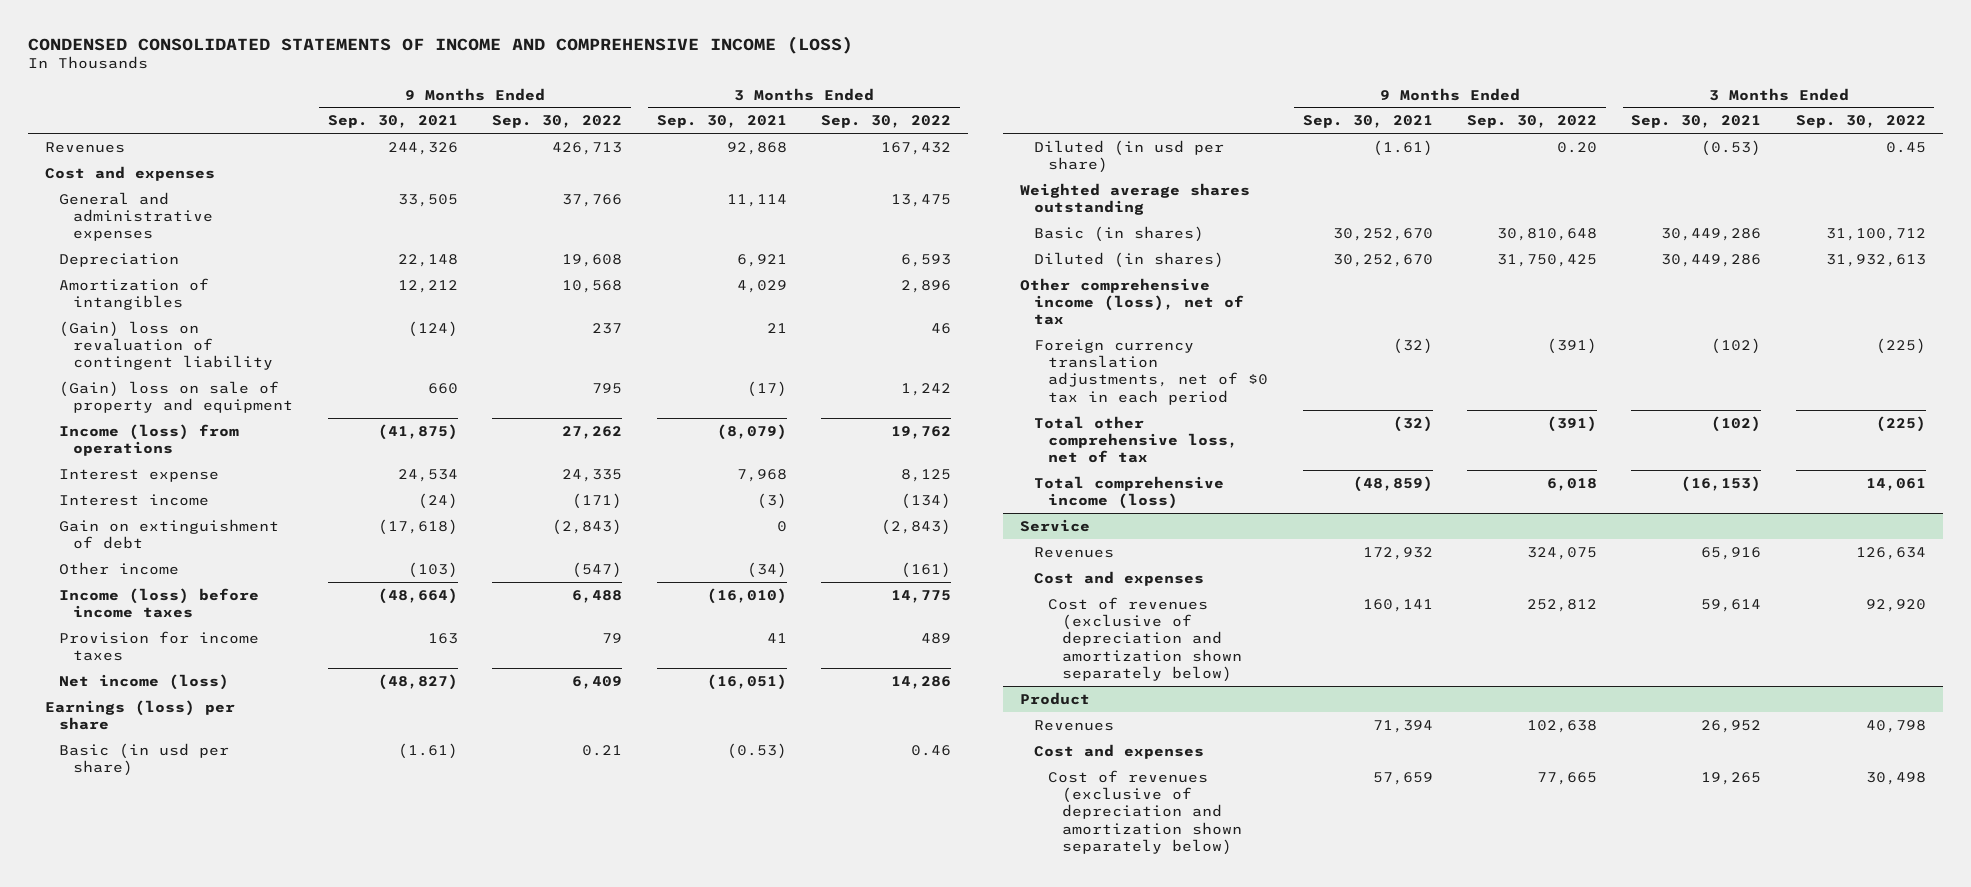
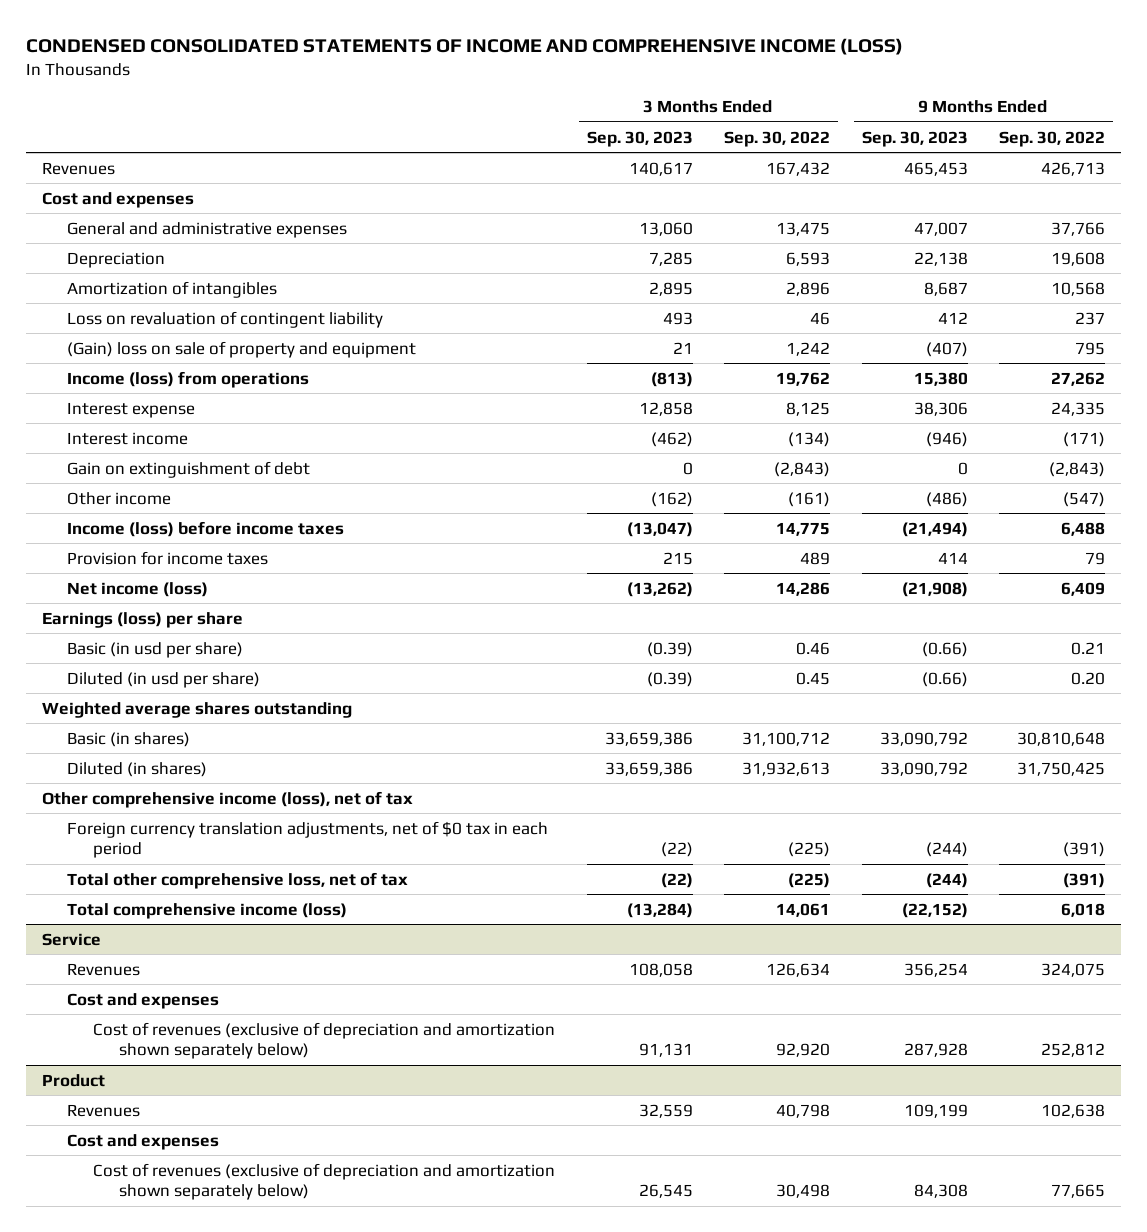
[327,115,458,129] Sep. 30, 2021 -> none
[656,115,787,129] Sep. 30, 2021 -> none
none -> [586,130,693,147] Sep. 30, 2023
none -> [861,130,968,147] Sep. 30, 2023
[59,320,274,371] (Gain) loss on revaluation of contingent liability -> [67,310,384,328] Loss on revaluation of contingent liability

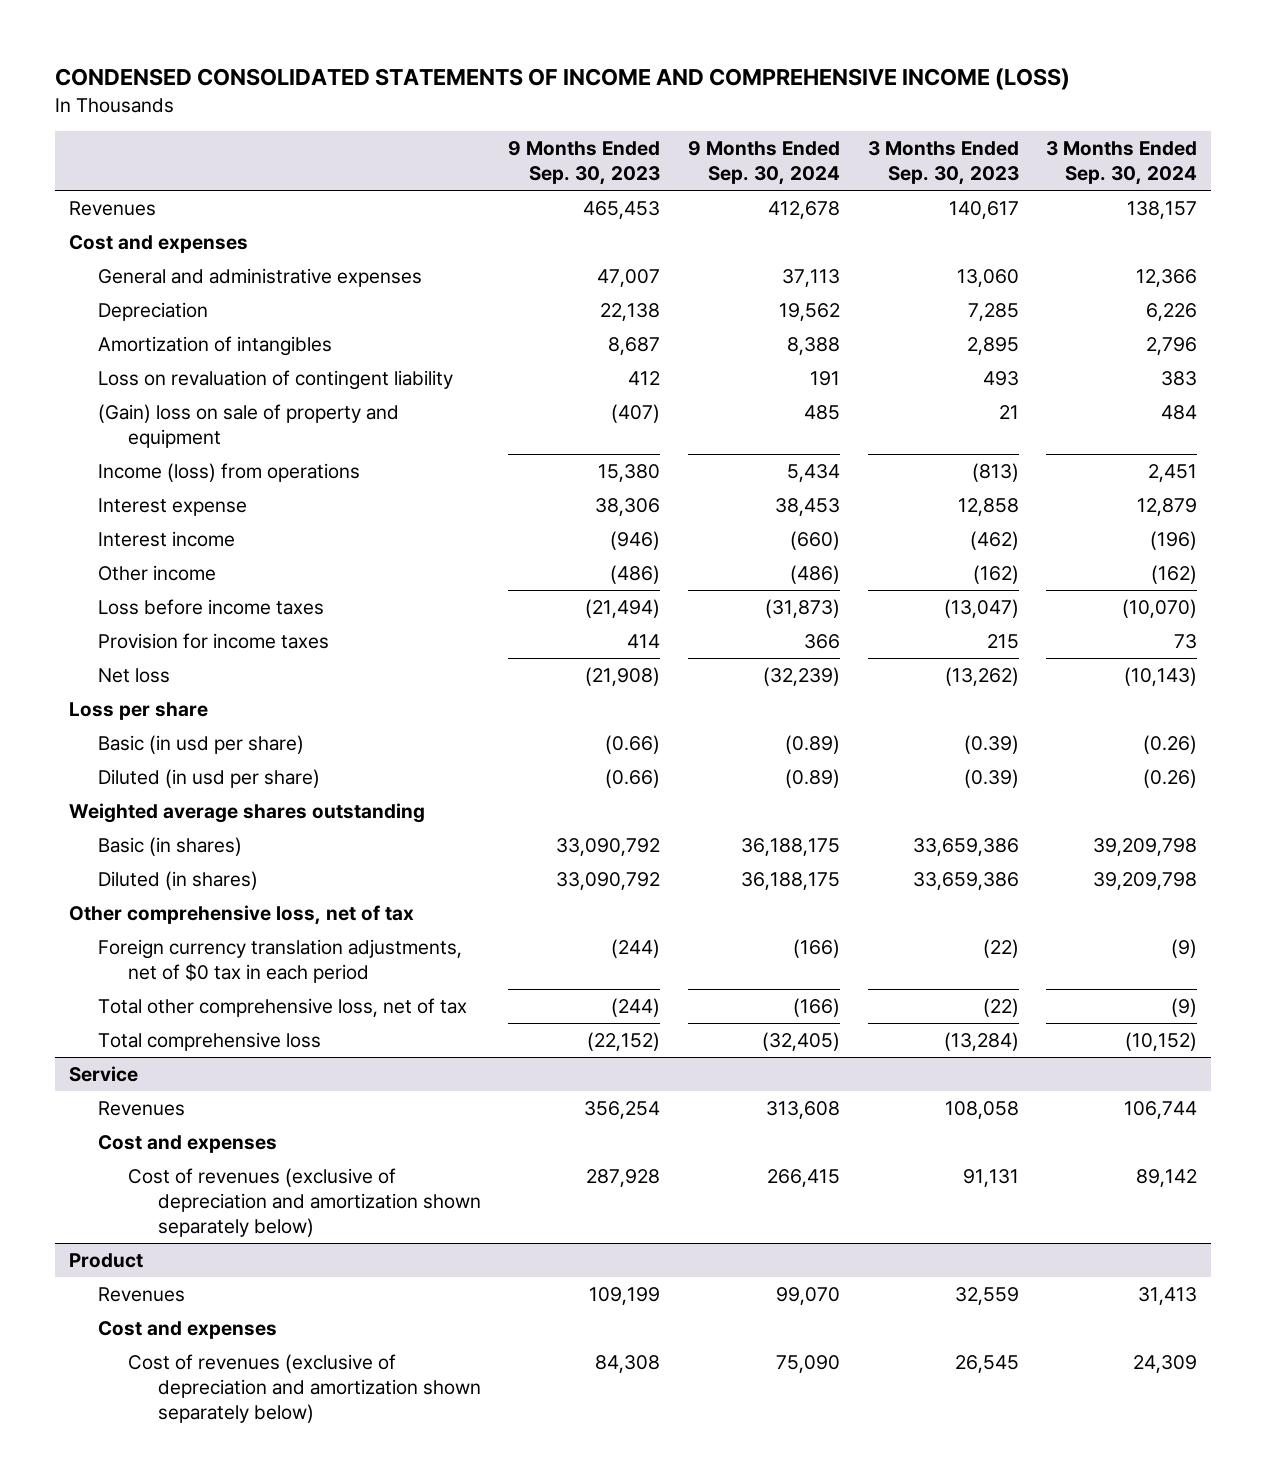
[724,130,831,147] Sep. 30, 2022 -> none
[999,130,1106,147] Sep. 30, 2022 -> none
none -> [688,140,841,186] 9 Months Ended Sep. 30, 2024
none -> [1046,140,1198,186] 3 Months Ended Sep. 30, 2024
[67,460,311,478] Gain on extinguishment of debt -> none
[67,520,345,537] Income (loss) before income taxes -> [98,598,325,615] Loss before income taxes
[67,581,209,597] Net income (loss) -> [98,667,171,683] Net loss
[41,611,243,628] Earnings (loss) per share -> [68,701,208,720] Loss per share
[41,790,413,808] Other comprehensive income (loss), net of tax -> [68,904,414,925] Other comprehensive loss, net of tax
[67,902,348,919] Total comprehensive income (loss) -> [98,1031,322,1051] Total comprehensive loss

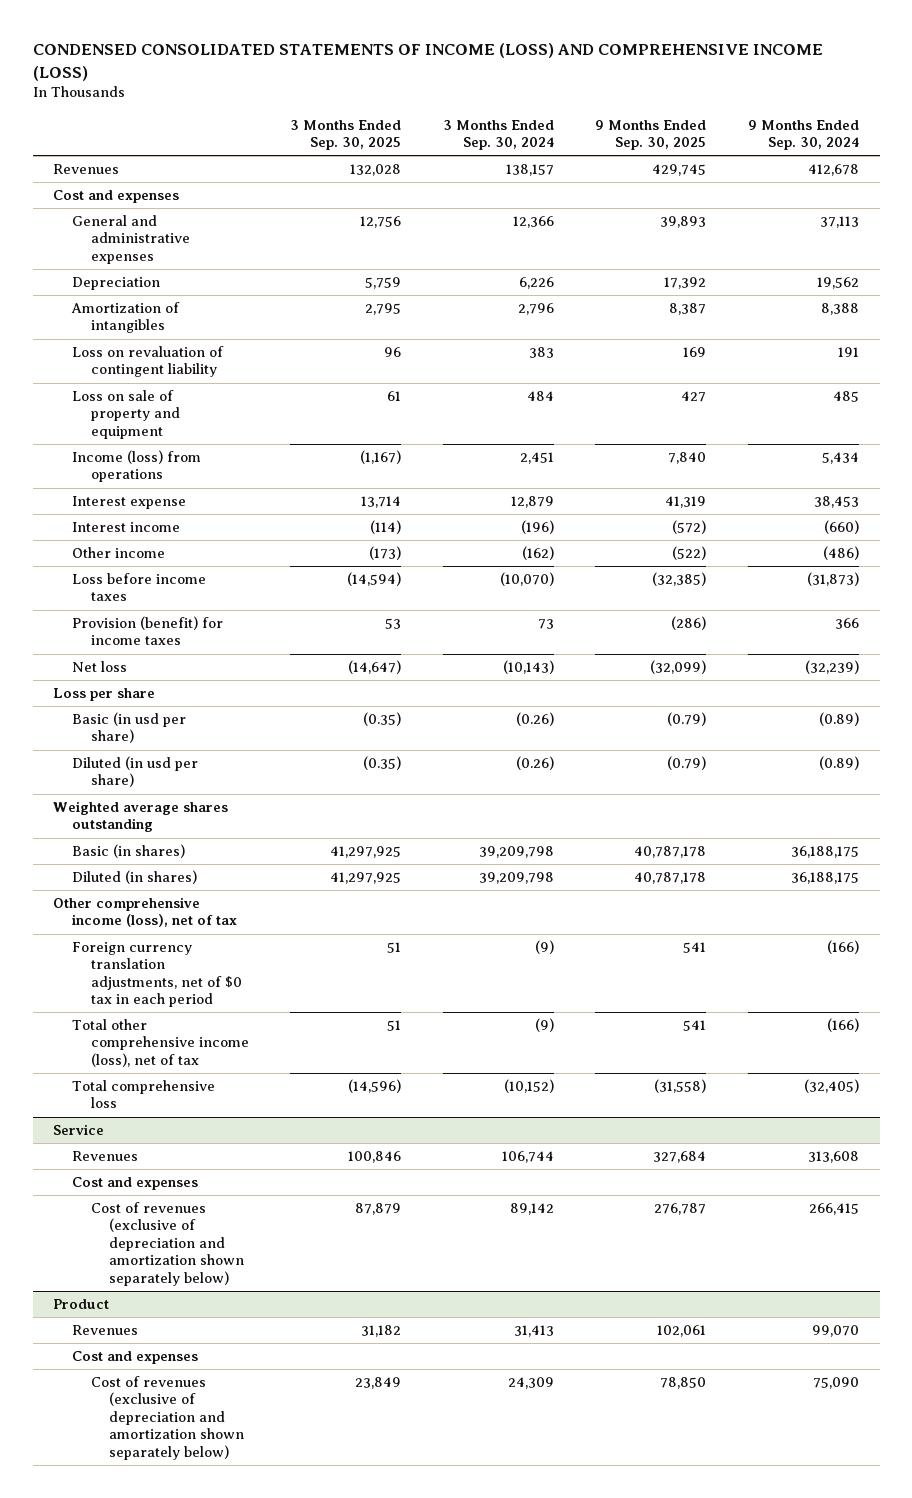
[54,68,1070,91] CONDENSED CONSOLIDATED STATEMENTS OF INCOME AND COMPREHENSIVE INCOME (LOSS) -> [32,43,823,81] CONDENSED CONSOLIDATED STATEMENTS OF INCOME (LOSS) AND COMPREHENSIVE INCOME (LOSS)
[508,140,661,186] 9 Months Ended Sep. 30, 2023 -> none
[867,140,1019,186] 3 Months Ended Sep. 30, 2023 -> none
none -> [290,119,402,150] 3 Months Ended Sep. 30, 2025
none -> [595,119,707,150] 9 Months Ended Sep. 30, 2025
[98,403,400,449] (Gain) loss on sale of property and equipment -> [72,390,180,439] Loss on sale of property and equipment
[98,632,330,649] Provision for income taxes -> [72,616,224,646] Provision (benefit) for income taxes
[68,904,414,925] Other comprehensive loss, net of tax -> [53,897,238,928] Other comprehensive income (loss), net of tax
[98,997,468,1017] Total other comprehensive loss, net of tax -> [72,1019,249,1067] Total other comprehensive income (loss), net of tax

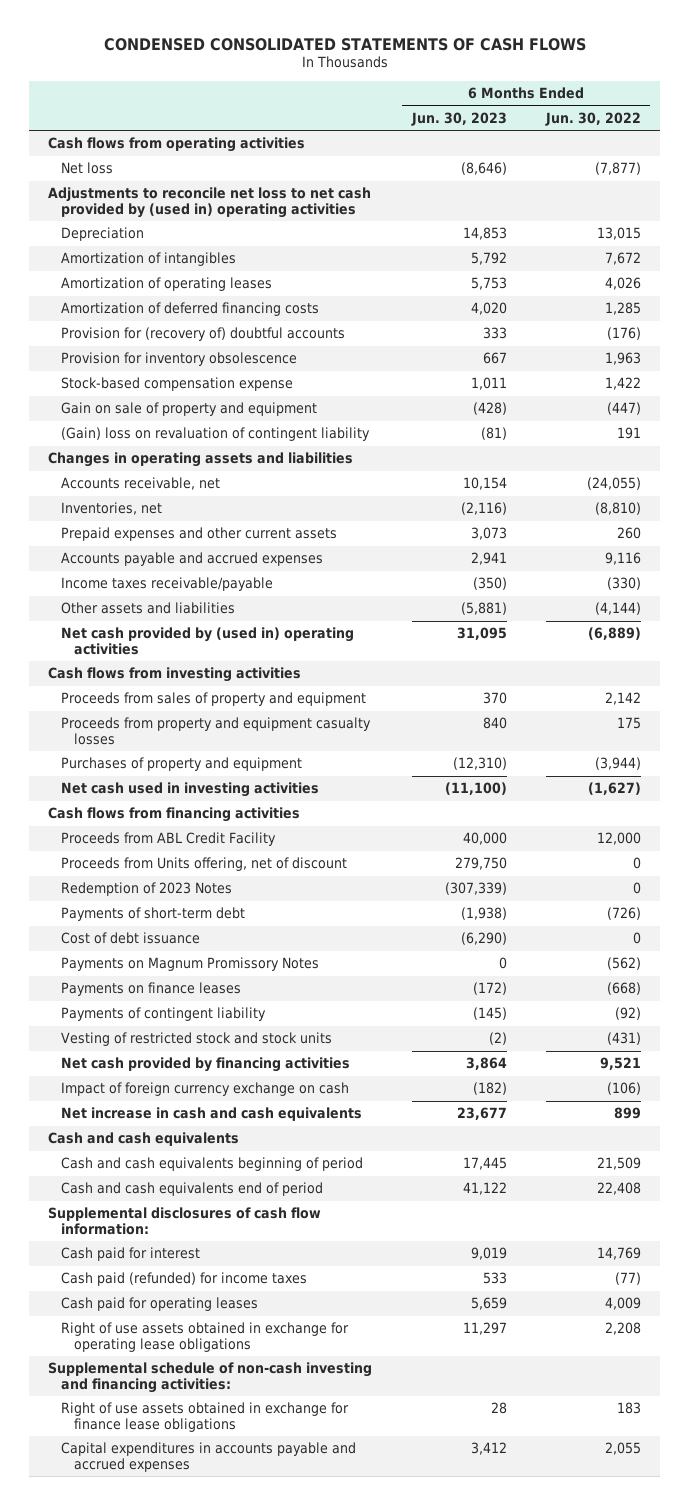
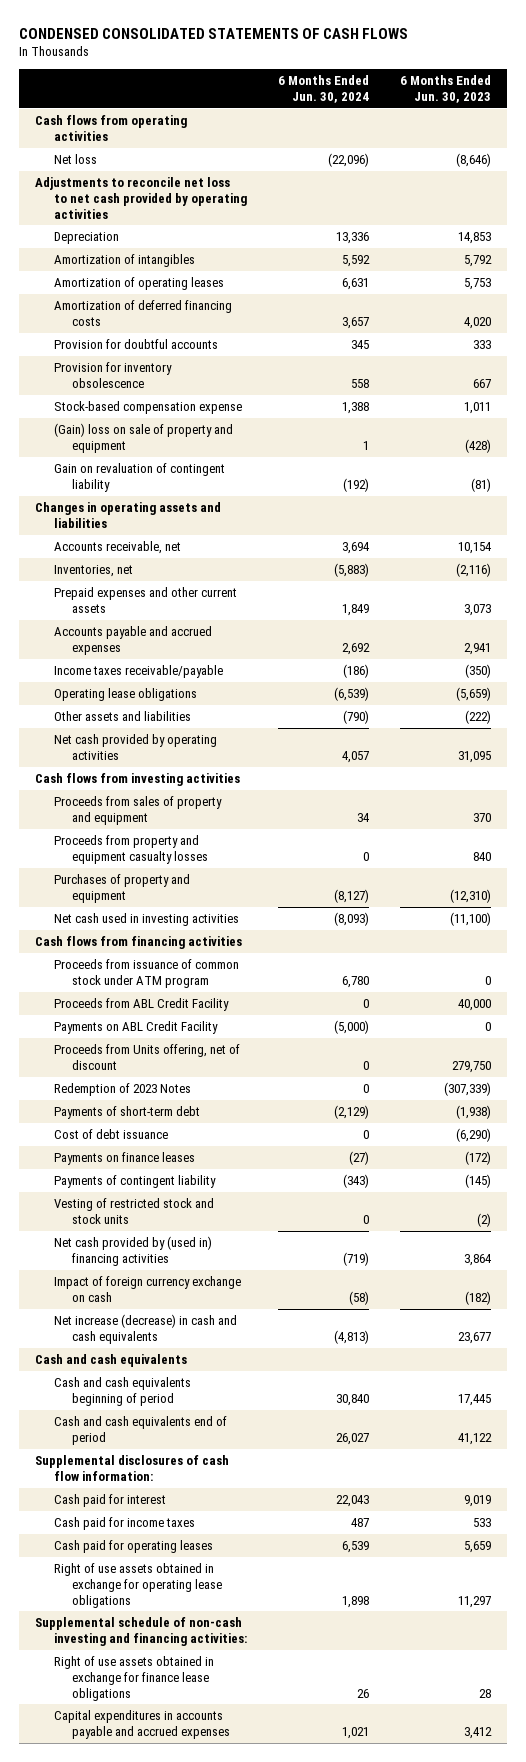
[544,111,641,126] Jun. 30, 2022 -> none
none -> [277,74,369,103] 6 Months Ended Jun. 30, 2024
[48,187,372,218] Adjustments to reconcile net loss to net cash provided by (used in) operating activities -> [34,176,247,219] Adjustments to reconcile net loss to net cash provided by operating activities
[61,327,346,342] Provision for (recovery of) doubtful accounts -> [53,338,218,349] Provision for doubtful accounts
[61,402,318,417] Gain on sale of property and equipment -> [53,422,233,453] (Gain) loss on sale of property and equipment
[61,427,371,442] (Gain) loss on revaluation of contingent liability -> [53,462,225,492] Gain on revaluation of contingent liability
none -> [53,687,197,701] Operating lease obligations
[460,602,507,616] (5,881) -> [465,709,492,724] (222)
[61,627,355,655] Net cash provided by (used in) operating activities -> [53,733,217,760] Net cash provided by operating activities
none -> [53,958,239,988] Proceeds from issuance of common stock under ATM program
none -> [53,1020,218,1034] Payments on ABL Credit Facility
[61,957,320,972] Payments on Magnum Promissory Notes -> none
[61,1057,351,1073] Net cash provided by financing activities -> [53,1235,212,1266] Net cash provided by (used in) financing activities
[61,1107,363,1122] Net increase in cash and cash equivalents -> [53,1313,237,1344] Net increase (decrease) in cash and cash equivalents
[61,1272,308,1287] Cash paid (refunded) for income taxes -> [53,1516,195,1530] Cash paid for income taxes

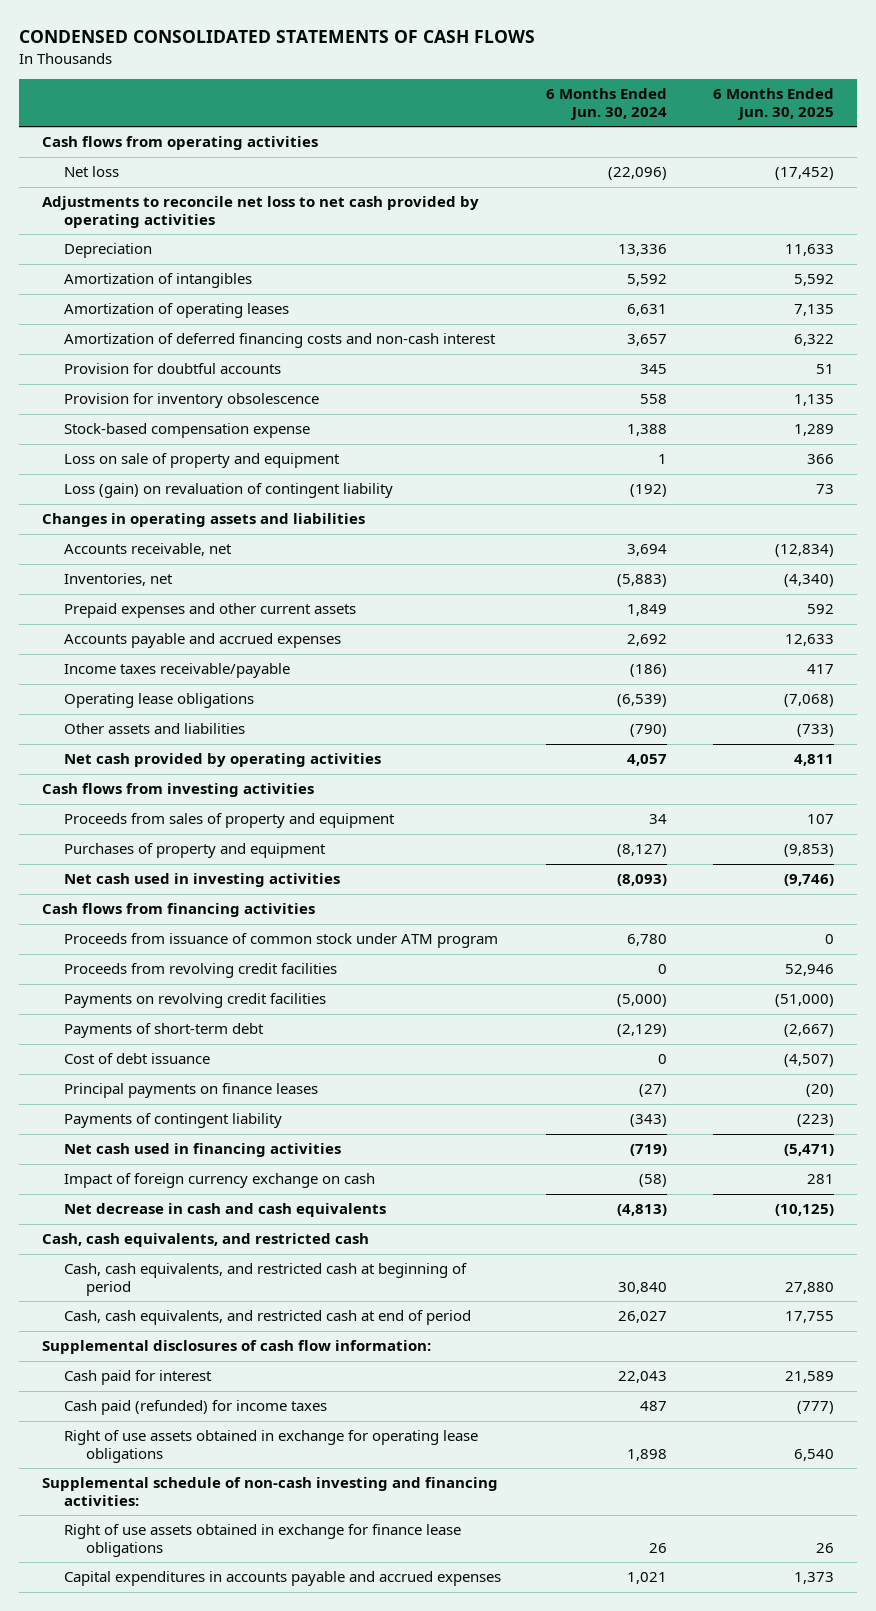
[400,74,492,103] 6 Months Ended Jun. 30, 2023 -> none
none -> [712,88,834,120] 6 Months Ended Jun. 30, 2025
[53,299,232,326] Amortization of deferred financing costs -> [63,333,496,349] Amortization of deferred financing costs and non-cash interest
[53,422,233,453] (Gain) loss on sale of property and equipment -> [63,453,340,469] Loss on sale of property and equipment
[53,462,225,492] Gain on revaluation of contingent liability -> [63,483,393,499] Loss (gain) on revaluation of contingent liability
[53,834,209,864] Proceeds from property and equipment casualty losses -> none
[53,1043,240,1070] Proceeds from Units offering, net of discount -> none
[53,1082,191,1096] Redemption of 2023 Notes -> none
[53,997,229,1011] Proceeds from ABL Credit Facility -> [63,963,337,979] Proceeds from revolving credit facilities
[53,1020,218,1034] Payments on ABL Credit Facility -> [63,993,326,1009] Payments on revolving credit facilities
[53,1151,195,1165] Payments on finance leases -> [63,1083,318,1099] Principal payments on finance leases
[53,1197,214,1224] Vesting of restricted stock and stock units -> none
[53,1235,212,1266] Net cash provided by (used in) financing activities -> [63,1143,341,1158] Net cash used in financing activities
[53,1313,237,1344] Net increase (decrease) in cash and cash equivalents -> [63,1203,386,1218] Net decrease in cash and cash equivalents
[34,1353,187,1367] Cash and cash equivalents -> [41,1233,369,1248] Cash, cash equivalents, and restricted cash
[53,1376,191,1406] Cash and cash equivalents beginning of period -> [63,1263,467,1296] Cash, cash equivalents, and restricted cash at beginning of period
[53,1415,227,1445] Cash and cash equivalents end of period -> [63,1310,471,1326] Cash, cash equivalents, and restricted cash at end of period
[53,1539,213,1553] Cash paid for operating leases -> none
[53,1516,195,1530] Cash paid for income taxes -> [63,1400,327,1416] Cash paid (refunded) for income taxes

